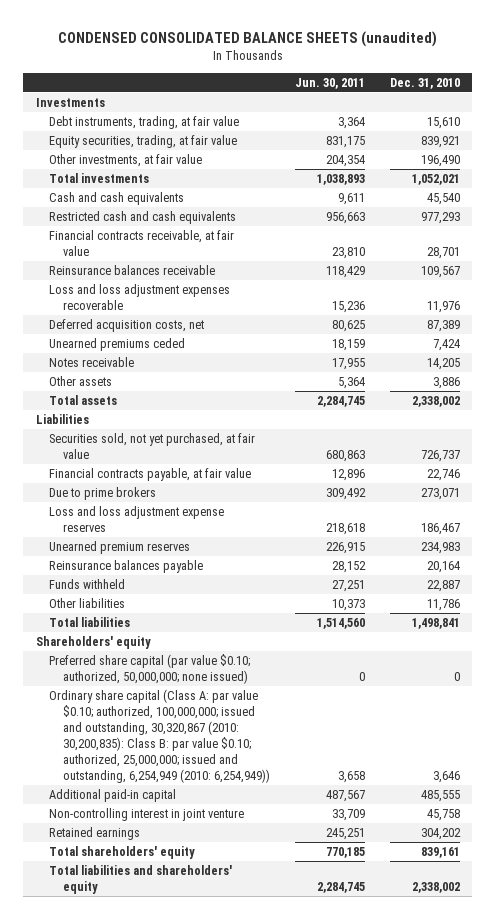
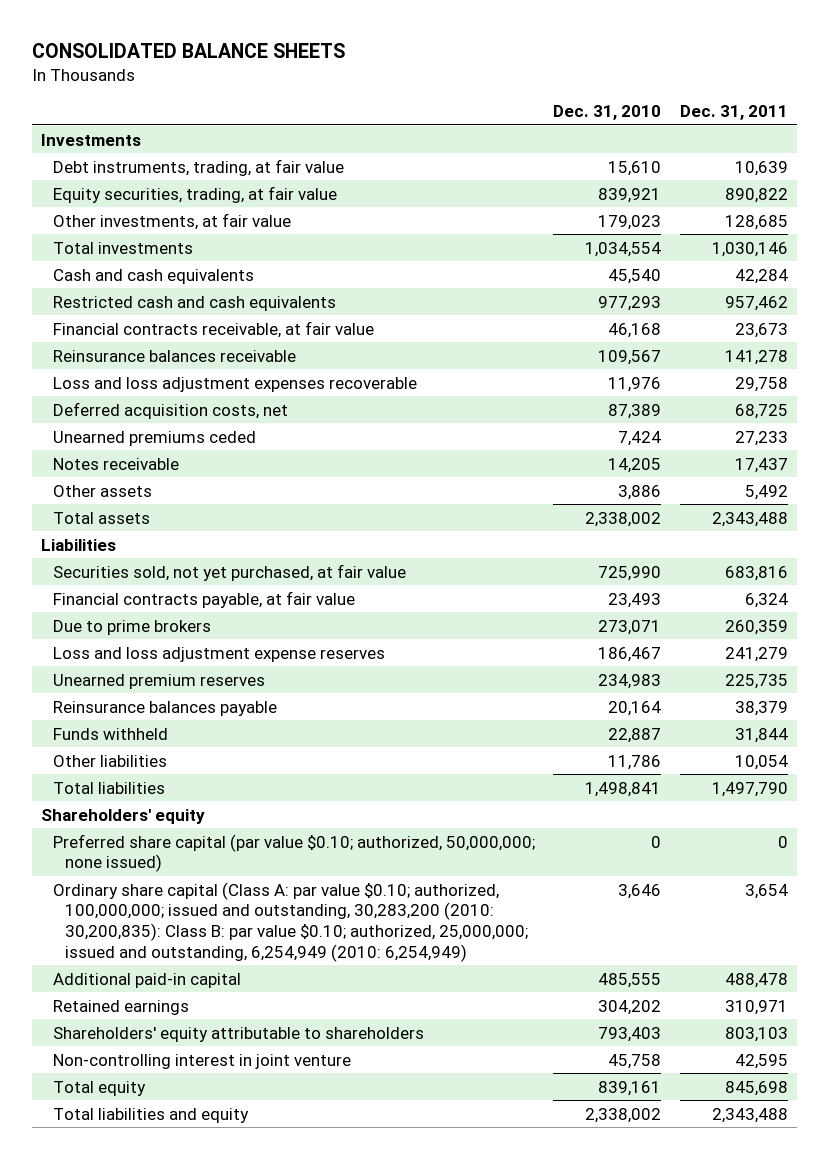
[57,30,437,47] CONDENSED CONSOLIDATED BALANCE SHEETS (unaudited) -> [31,42,345,58] CONSOLIDATED BALANCE SHEETS
[294,77,365,89] Jun. 30, 2011 -> none
none -> [679,105,788,121] Dec. 31, 2011
[420,155,460,168] 196,490 -> [598,214,662,230] 179,023
[411,174,460,186] 1,052,021 -> [585,241,662,257] 1,034,554
[426,247,460,260] 28,701 -> [608,322,662,338] 46,168
[420,450,460,463] 726,737 -> [598,565,662,581] 725,990
[426,469,460,482] 22,746 -> [608,592,662,608] 23,493
[49,689,270,783] Ordinary share capital (Class A: par value $0.10; authorized, 100,000,000; issued and outstanding, 30,320,867 (2010: 30,200,835): Class B: par value $0.10; authorized, 25,000,000; issued and outstanding, 6,254,949 (2010: 6,254,949)) -> [53,881,529,962] Ordinary share capital (Class A: par value $0.10; authorized, 100,000,000; issued and outstanding, 30,283,200 (2010: 30,200,835): Class B: par value $0.10; authorized, 25,000,000; issued and outstanding, 6,254,949 (2010: 6,254,949)
none -> [53,1026,425,1042] Shareholders' equity attributable to shareholders
[49,808,245,822] Non-controlling interest in joint venture -> [53,1053,352,1069] Non-controlling interest in joint venture
[49,846,196,860] Total shareholders' equity -> [53,1080,147,1096] Total equity
[49,865,233,895] Total liabilities and shareholders' equity -> [53,1107,250,1123] Total liabilities and equity

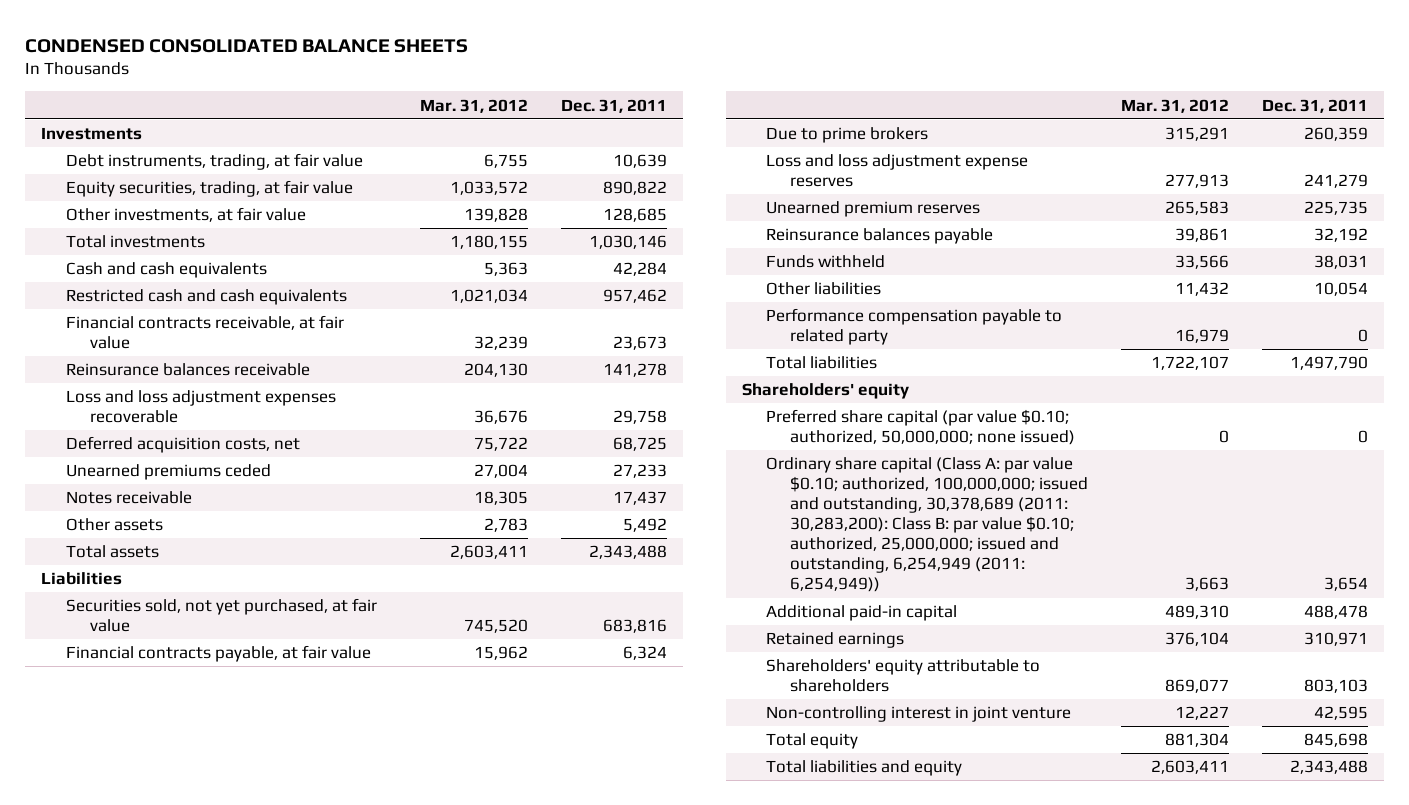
[31,42,345,58] CONSOLIDATED BALANCE SHEETS -> [25,38,469,53] CONDENSED CONSOLIDATED BALANCE SHEETS
[553,105,662,121] Dec. 31, 2010 -> none
none -> [420,98,529,113] Mar. 31, 2012
[734,700,788,716] 38,379 -> [1313,228,1368,243] 32,192
[734,727,788,743] 31,844 -> [1313,255,1368,270] 38,031
none -> [766,308,1063,346] Performance compensation payable to related party
[53,881,529,962] Ordinary share capital (Class A: par value $0.10; authorized, 100,000,000; issued and outstanding, 30,283,200 (2010: 30,200,835): Class B: par value $0.10; authorized, 25,000,000; issued and outstanding, 6,254,949 (2010: 6,254,949) -> [766,457,1089,593] Ordinary share capital (Class A: par value $0.10; authorized, 100,000,000; issued and outstanding, 30,378,689 (2011: 30,283,200): Class B: par value $0.10; authorized, 25,000,000; issued and outstanding, 6,254,949 (2011: 6,254,949))

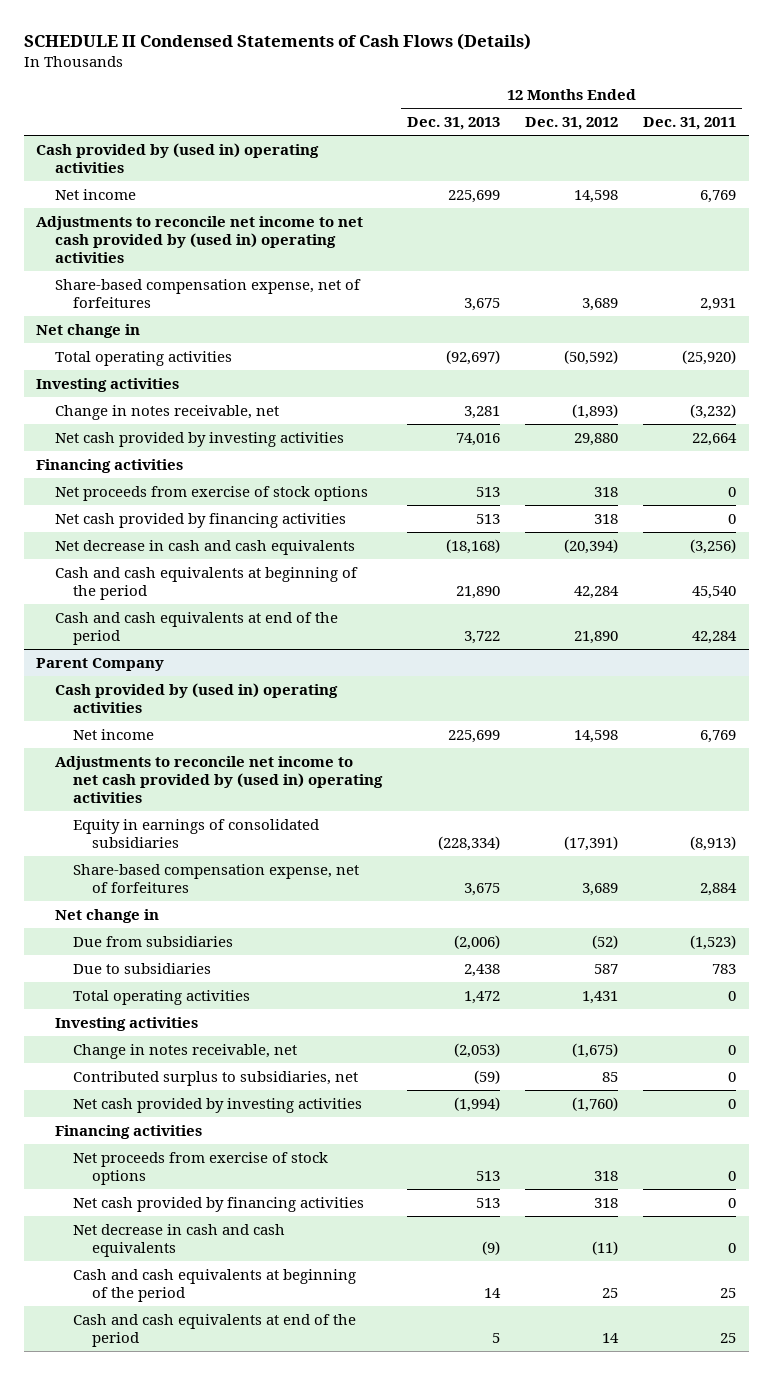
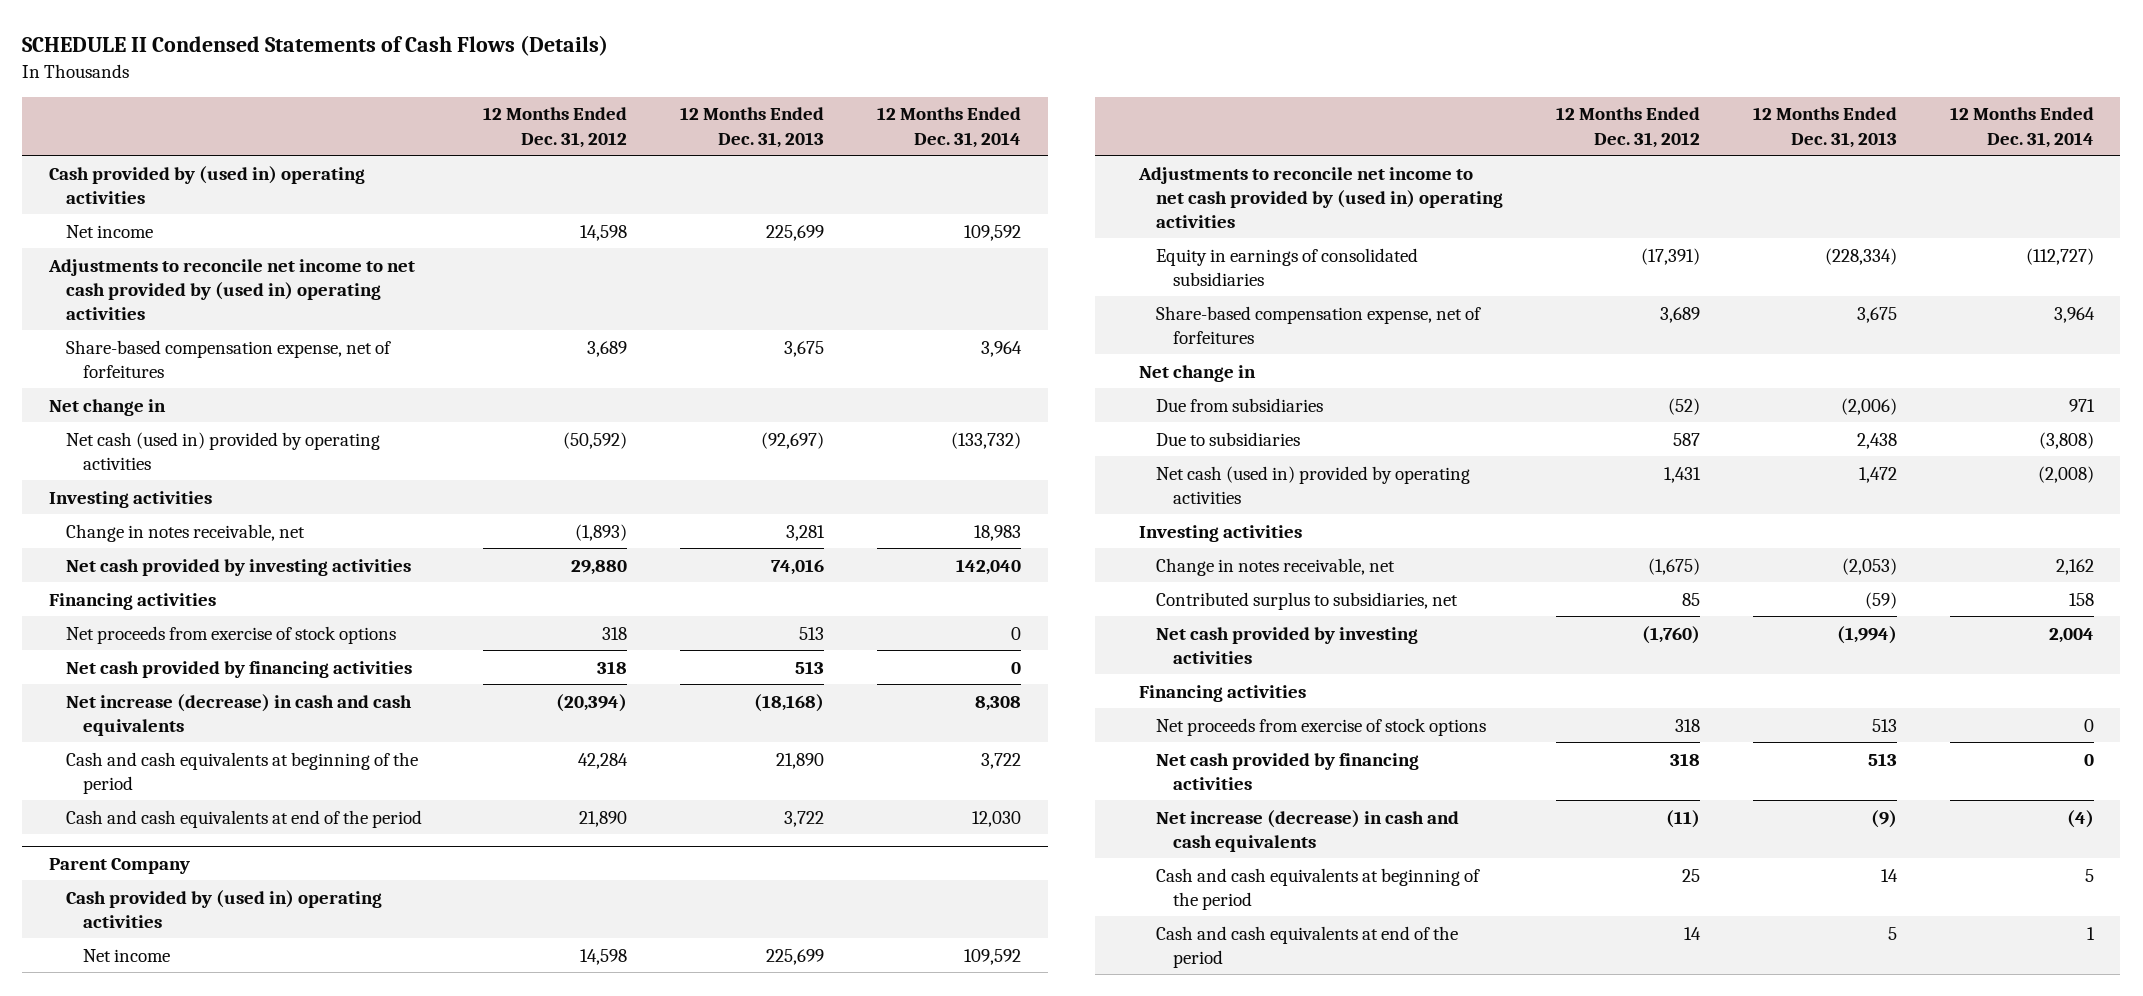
[643,117,737,131] Dec. 31, 2011 -> none
none -> [877,107,1022,148] 12 Months Ended Dec. 31, 2014
[54,350,232,366] Total operating activities -> [66,431,381,470] Net cash (used in) provided by operating activities
[54,539,355,555] Net decrease in cash and cash equivalents -> [66,693,413,736] Net increase (decrease) in cash and cash equivalents
[73,989,251,1005] Total operating activities -> [1155,465,1470,504] Net cash (used in) provided by operating activities
[73,1223,286,1257] Net decrease in cash and cash equivalents -> [1155,809,1459,852] Net increase (decrease) in cash and cash equivalents

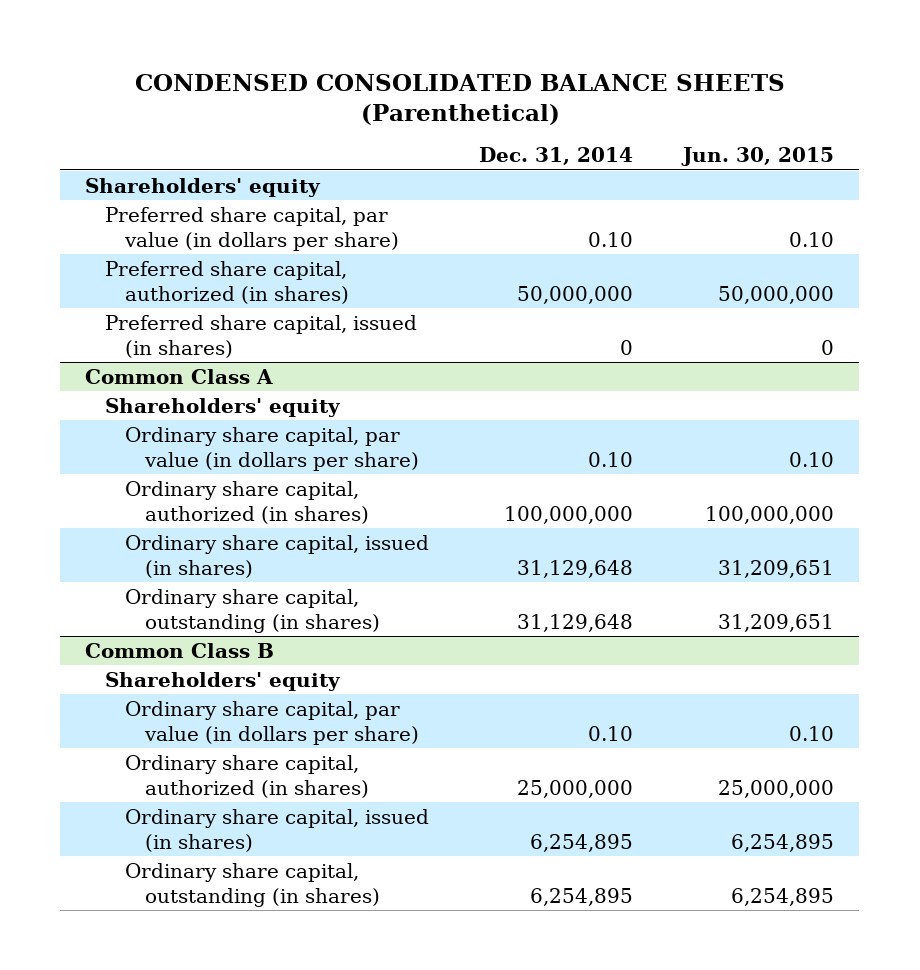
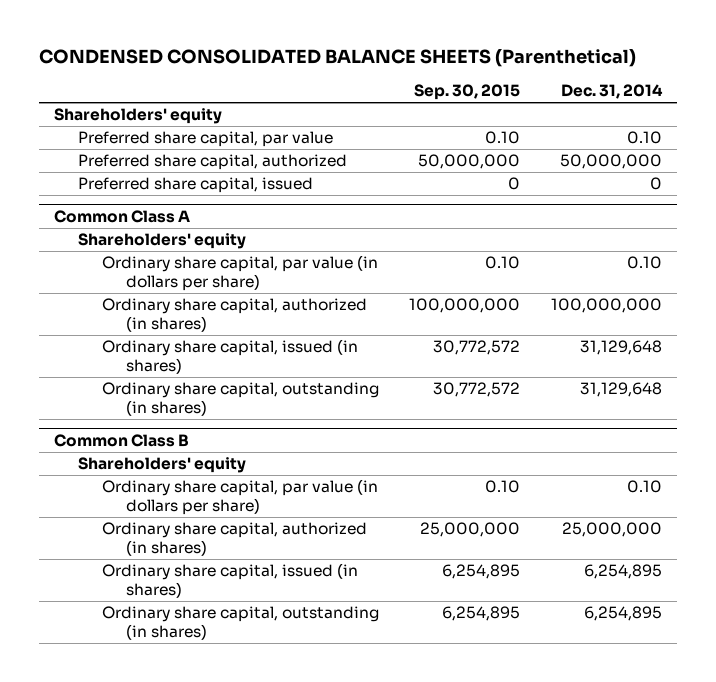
[681,147,835,167] Jun. 30, 2015 -> none
none -> [414,84,521,101] Sep. 30, 2015
[105,206,400,251] Preferred share capital, par value (in dollars per share) -> [78,131,334,148] Preferred share capital, par value
[105,260,350,304] Preferred share capital, authorized (in shares) -> [78,154,348,171] Preferred share capital, authorized
[105,314,418,358] Preferred share capital, issued (in shares) -> [78,177,314,194] Preferred share capital, issued

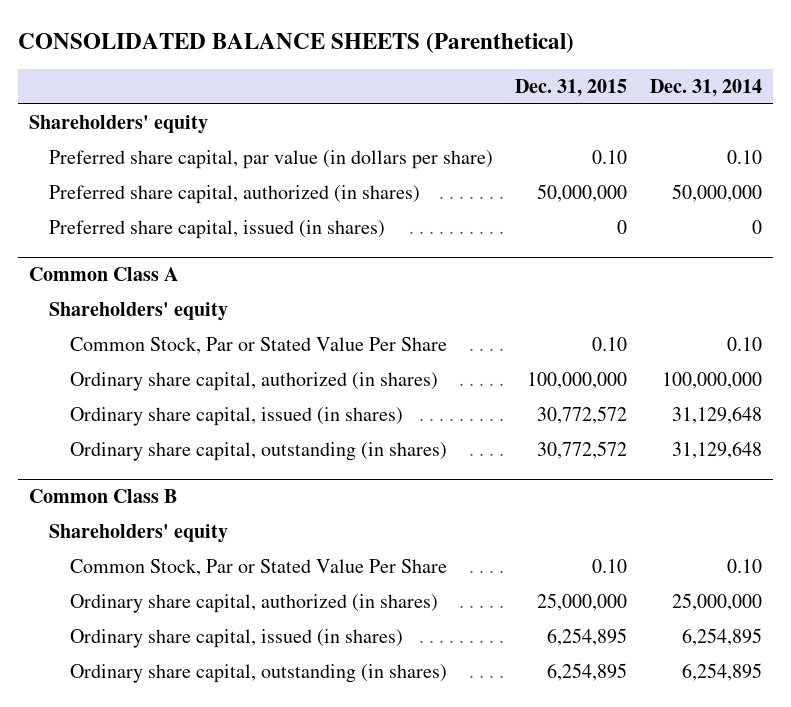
[39,49,637,68] CONDENSED CONSOLIDATED BALANCE SHEETS (Parenthetical) -> [18,33,575,54] CONSOLIDATED BALANCE SHEETS (Parenthetical)
[414,84,521,101] Sep. 30, 2015 -> none
none -> [515,79,628,98] Dec. 31, 2015
[78,131,334,148] Preferred share capital, par value -> [49,149,494,169] Preferred share capital, par value (in dollars per share)
[78,154,348,171] Preferred share capital, authorized -> [49,184,421,204] Preferred share capital, authorized (in shares)
[78,177,314,194] Preferred share capital, issued -> [49,219,386,239] Preferred share capital, issued (in shares)
[102,255,379,292] Ordinary share capital, par value (in dollars per share) -> [69,336,447,354] Common Stock, Par or Stated Value Per Share
[102,479,379,516] Ordinary share capital, par value (in dollars per share) -> [69,558,447,576] Common Stock, Par or Stated Value Per Share

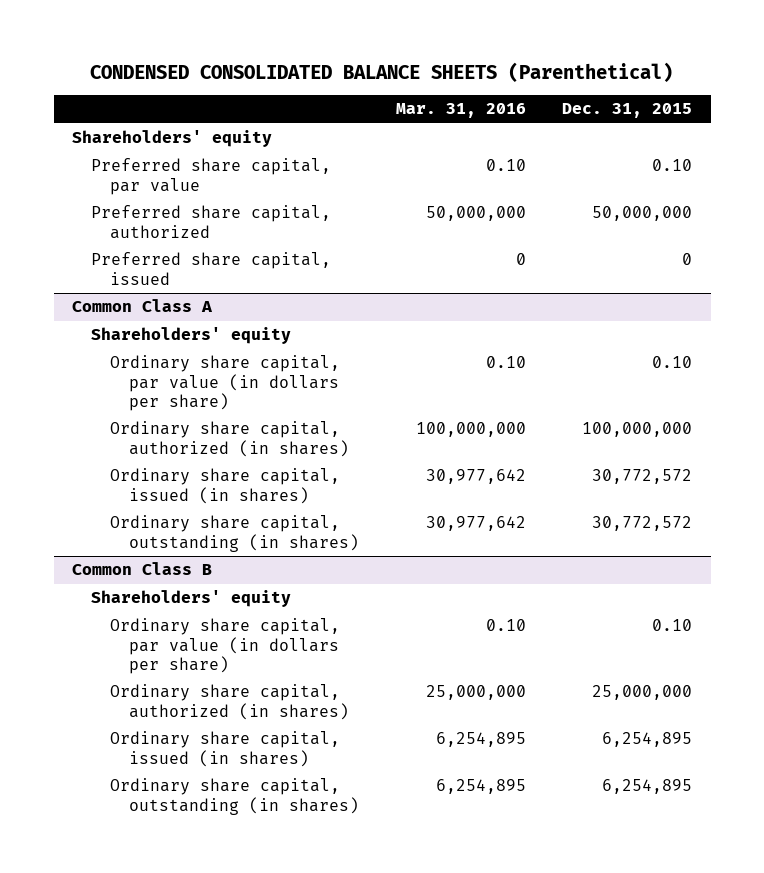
[18,33,575,54] CONSOLIDATED BALANCE SHEETS (Parenthetical) -> [90,61,674,82] CONDENSED CONSOLIDATED BALANCE SHEETS (Parenthetical)
[649,79,762,98] Dec. 31, 2014 -> none
none -> [395,103,526,119] Mar. 31, 2016
[49,149,494,169] Preferred share capital, par value (in dollars per share) -> [90,158,331,195] Preferred share capital, par value
[49,184,421,204] Preferred share capital, authorized (in shares) -> [90,205,331,239] Preferred share capital, authorized
[49,219,386,239] Preferred share capital, issued (in shares) -> [90,252,331,285] Preferred share capital, issued
[69,336,447,354] Common Stock, Par or Stated Value Per Share -> [109,355,340,411] Ordinary share capital, par value (in dollars per share)
[69,558,447,576] Common Stock, Par or Stated Value Per Share -> [109,618,340,674] Ordinary share capital, par value (in dollars per share)

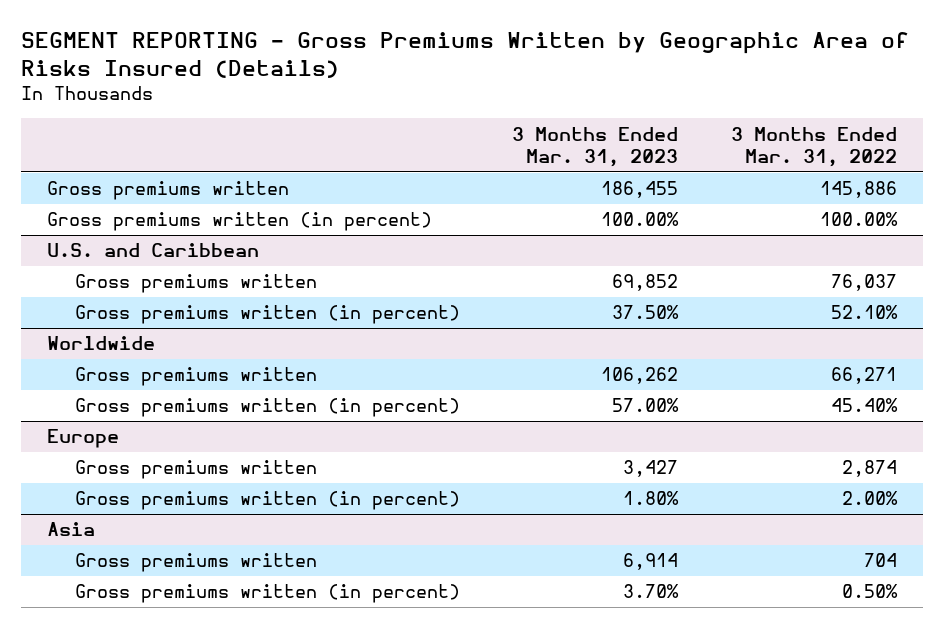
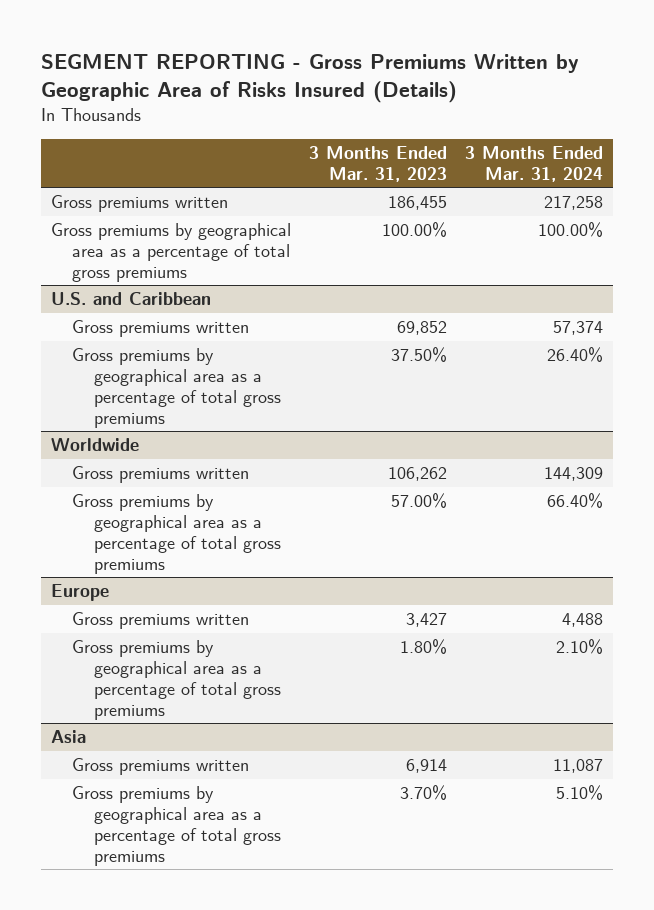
[731,126,898,167] 3 Months Ended Mar. 31, 2022 -> none
none -> [465,145,604,182] 3 Months Ended Mar. 31, 2024
[47,212,433,232] Gross premiums written (in percent) -> none
none -> [50,223,291,282] Gross premiums by geographical area as a percentage of total gross premiums
[74,305,460,325] Gross premiums written (in percent) -> [72,348,281,428] Gross premiums by geographical area as a percentage of total gross premiums
[74,398,460,418] Gross premiums written (in percent) -> none
none -> [72,494,281,574] Gross premiums by geographical area as a percentage of total gross premiums
[74,491,460,511] Gross premiums written (in percent) -> none
none -> [72,640,281,720] Gross premiums by geographical area as a percentage of total gross premiums
[74,584,460,604] Gross premiums written (in percent) -> none
none -> [72,786,281,866] Gross premiums by geographical area as a percentage of total gross premiums

